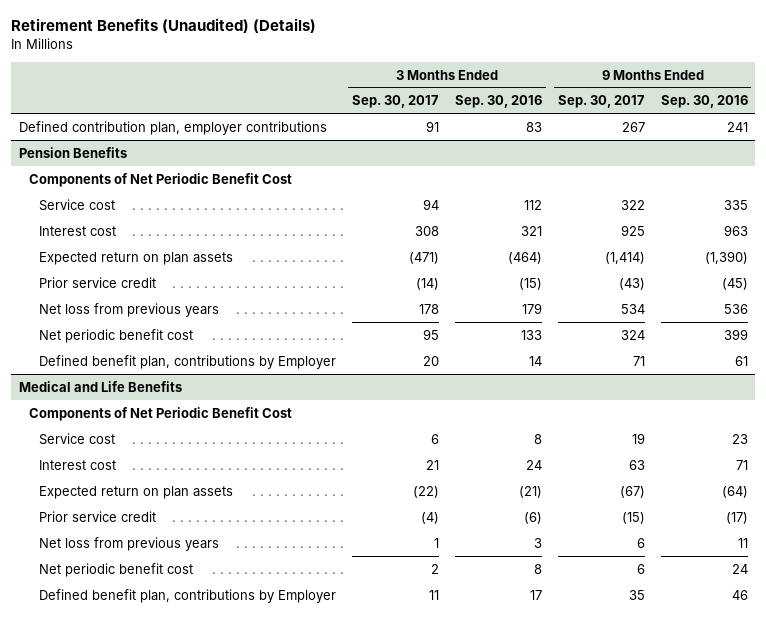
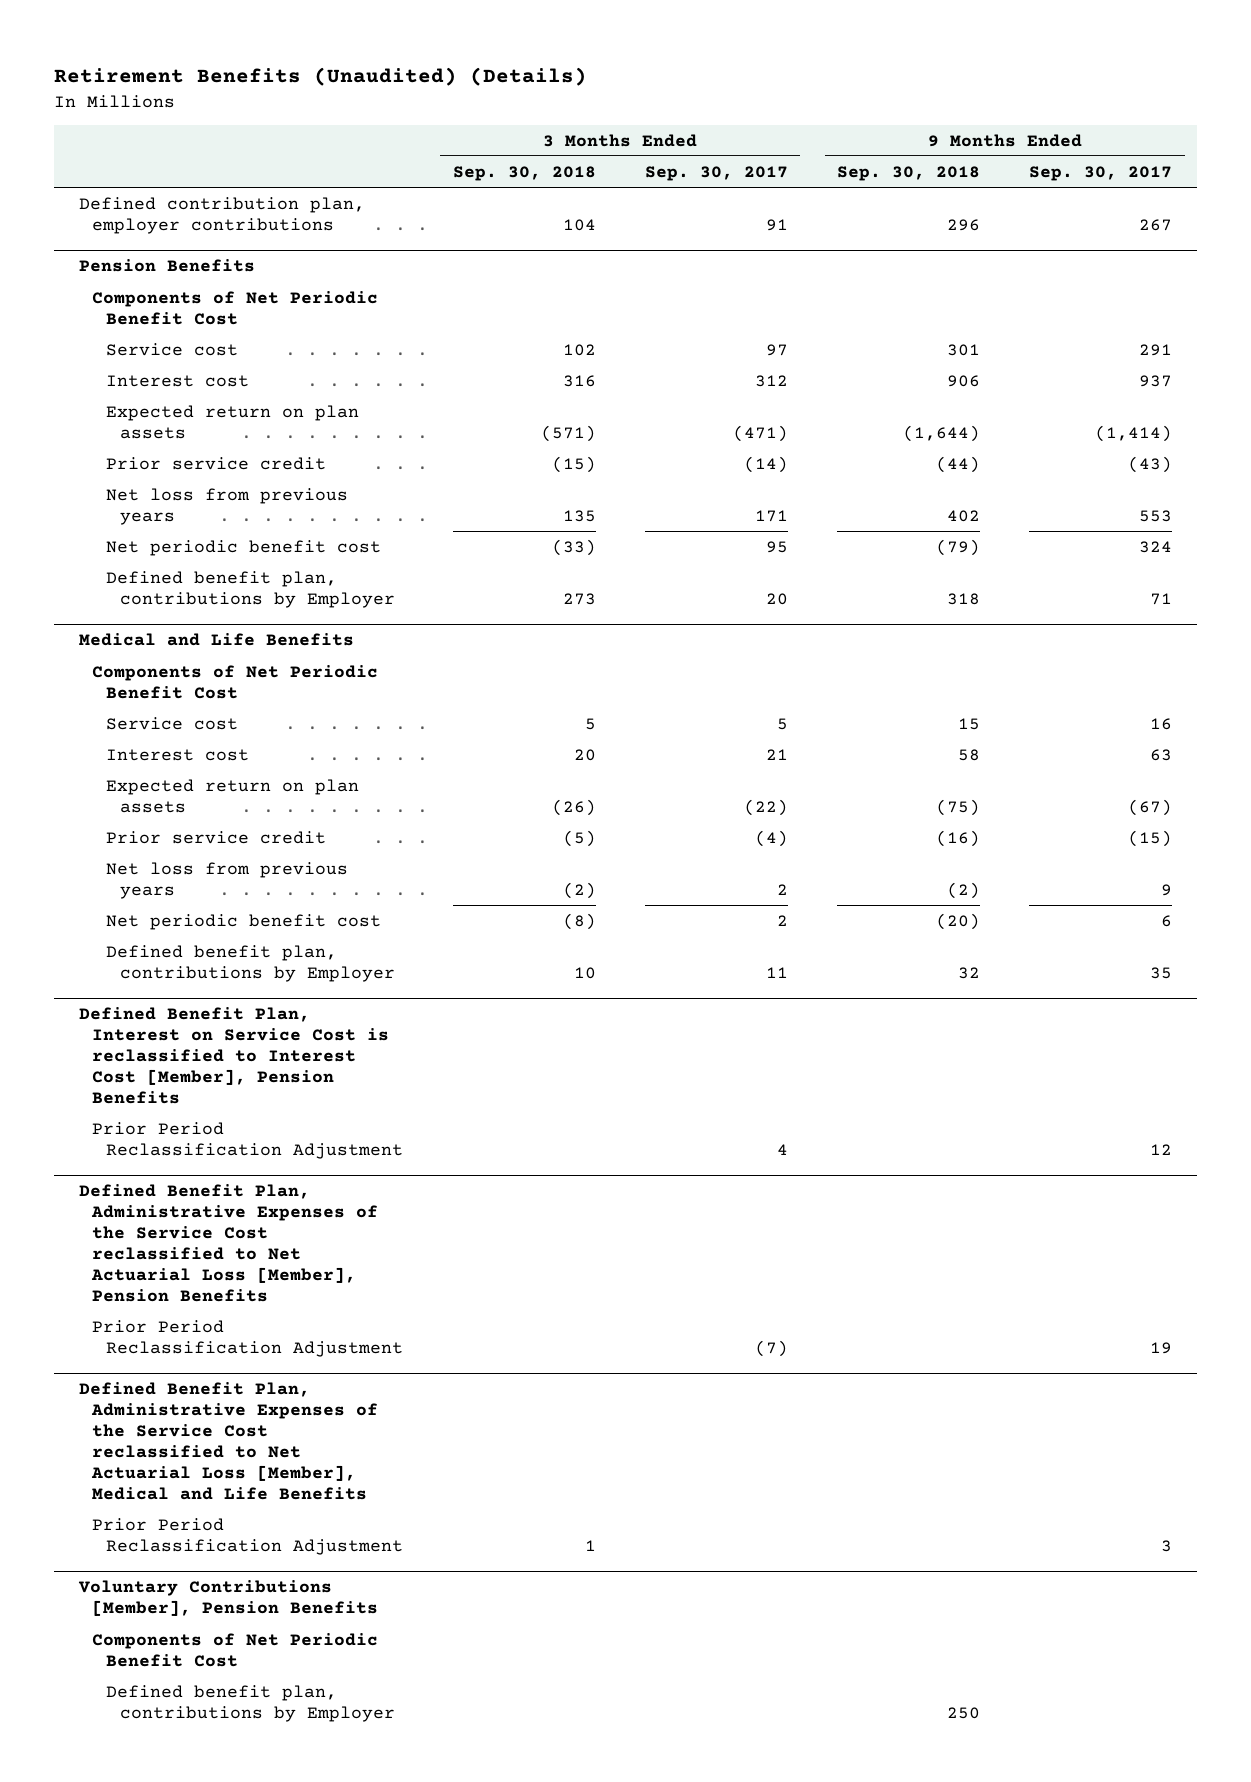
[454,95,542,109] Sep. 30, 2016 -> none
[660,95,748,109] Sep. 30, 2016 -> none
none -> [452,165,596,181] Sep. 30, 2018
none -> [837,165,981,181] Sep. 30, 2018
[423,198,440,210] 94 -> [765,343,788,356] 97
[620,199,645,210] 322 -> [1139,343,1173,356] 291
[415,225,440,236] 308 -> [754,374,788,387] 312
[620,224,645,236] 925 -> [1139,374,1173,387] 937
[419,303,440,314] 178 -> [754,509,788,522] 171
[620,303,645,314] 534 -> [1139,509,1173,522] 553
[431,433,440,444] 6 -> [776,717,788,730] 5
[631,432,645,444] 19 -> [1150,717,1173,730] 16
[434,537,440,548] 1 -> [776,883,788,895] 2
[636,537,645,548] 6 -> [1161,883,1173,896] 9
none -> [78,1007,390,1104] Defined Benefit Plan, Interest on Service Cost is reclassified to Interest Cost [Member], Pension Benefits
none -> [92,1121,404,1159] Prior Period Reclassification Adjustment
none -> [78,1184,379,1302] Defined Benefit Plan, Administrative Expenses of the Service Cost reclassified to Net Actuarial Loss [Member], Pension Benefits
none -> [92,1319,404,1357] Prior Period Reclassification Adjustment
none -> [78,1382,379,1500] Defined Benefit Plan, Administrative Expenses of the Service Cost reclassified to Net Actuarial Loss [Member], Medical and Life Benefits
none -> [92,1517,404,1555] Prior Period Reclassification Adjustment
none -> [77,1580,379,1617] Voluntary Contributions [Member], Pension Benefits
none -> [92,1632,379,1667] Components of Net Periodic Benefit Cost
none -> [106,1684,396,1722] Defined benefit plan, contributions by Employer

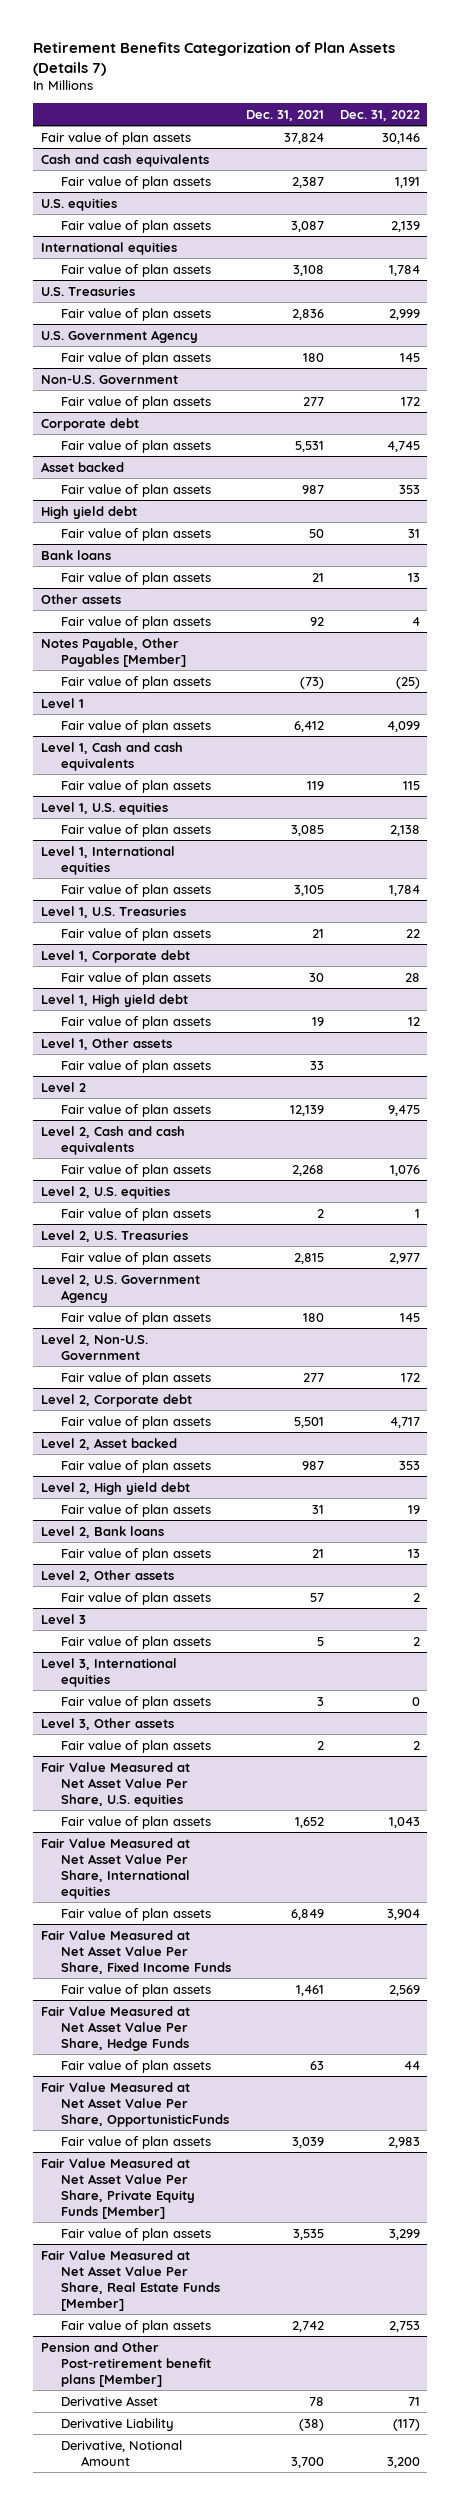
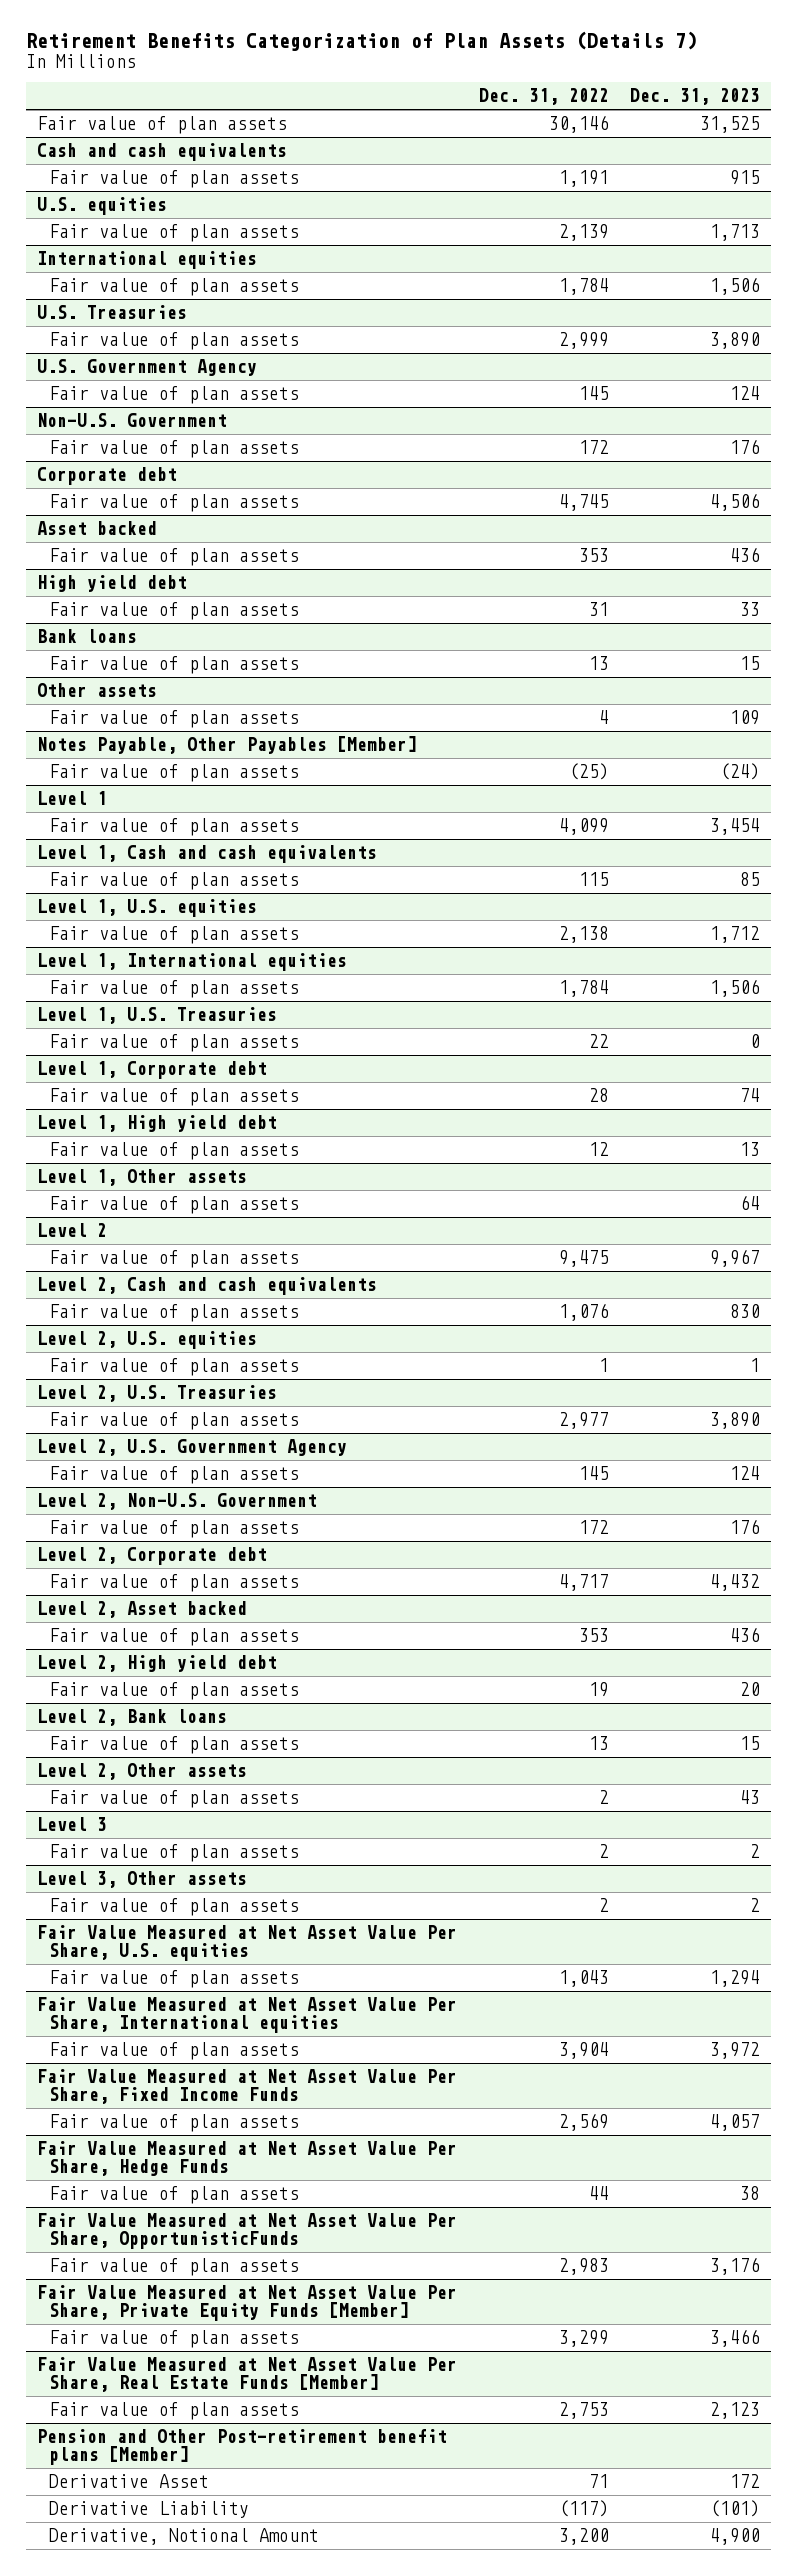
[246,109,325,121] Dec. 31, 2021 -> none
none -> [630,88,761,106] Dec. 31, 2023
[40,1657,177,1687] Level 3, International equities -> none
[60,1695,211,1709] Fair value of plan assets -> none

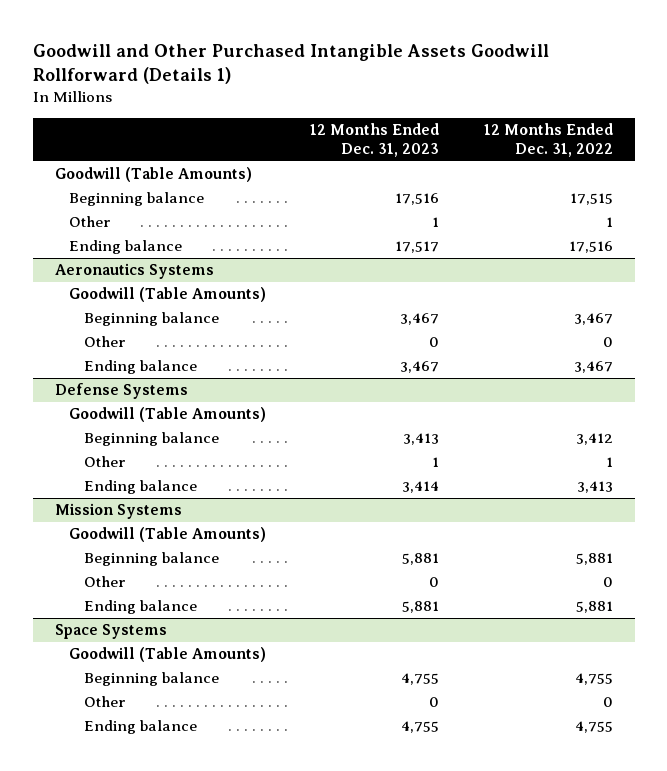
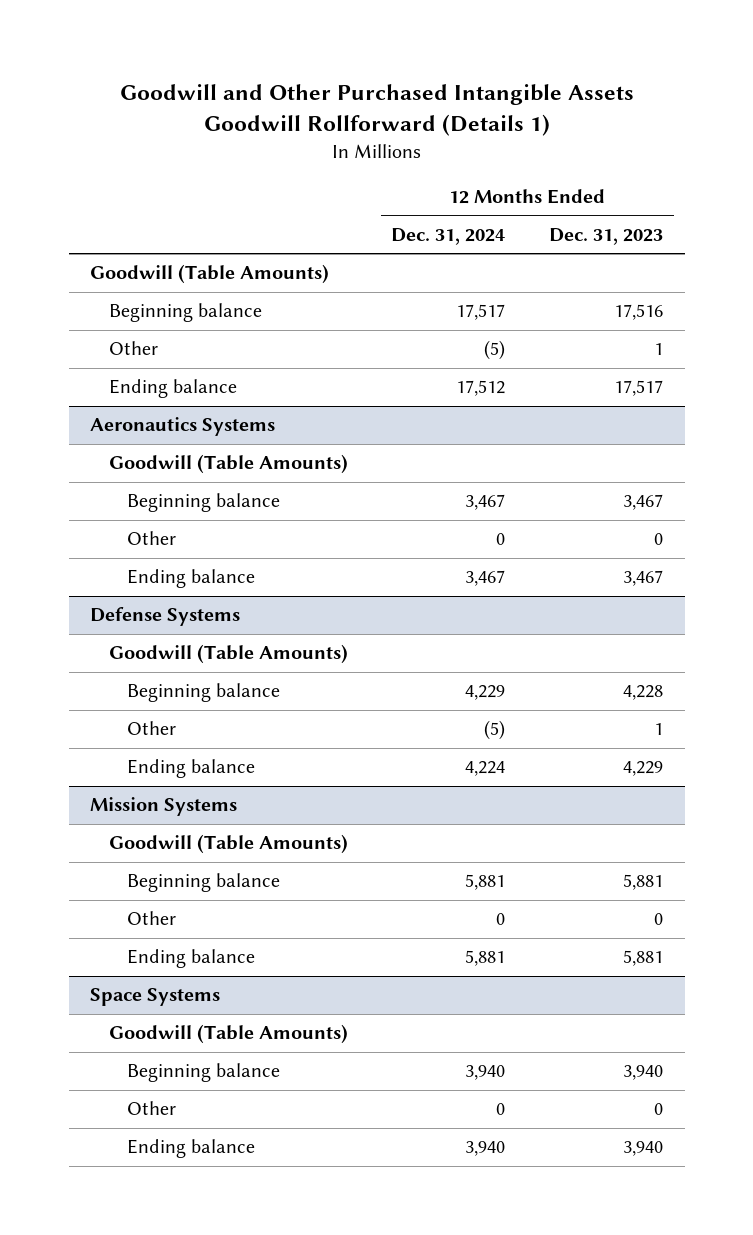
[483,122,613,158] 12 Months Ended Dec. 31, 2022 -> none
none -> [391,227,506,245] Dec. 31, 2024
[403,433,440,446] 3,413 -> [623,685,664,701] 4,228
[402,481,440,494] 3,414 -> [623,761,664,777] 4,229
[401,673,440,686] 4,755 -> [623,1065,664,1081] 3,940
[401,721,440,734] 4,755 -> [623,1141,664,1157] 3,940

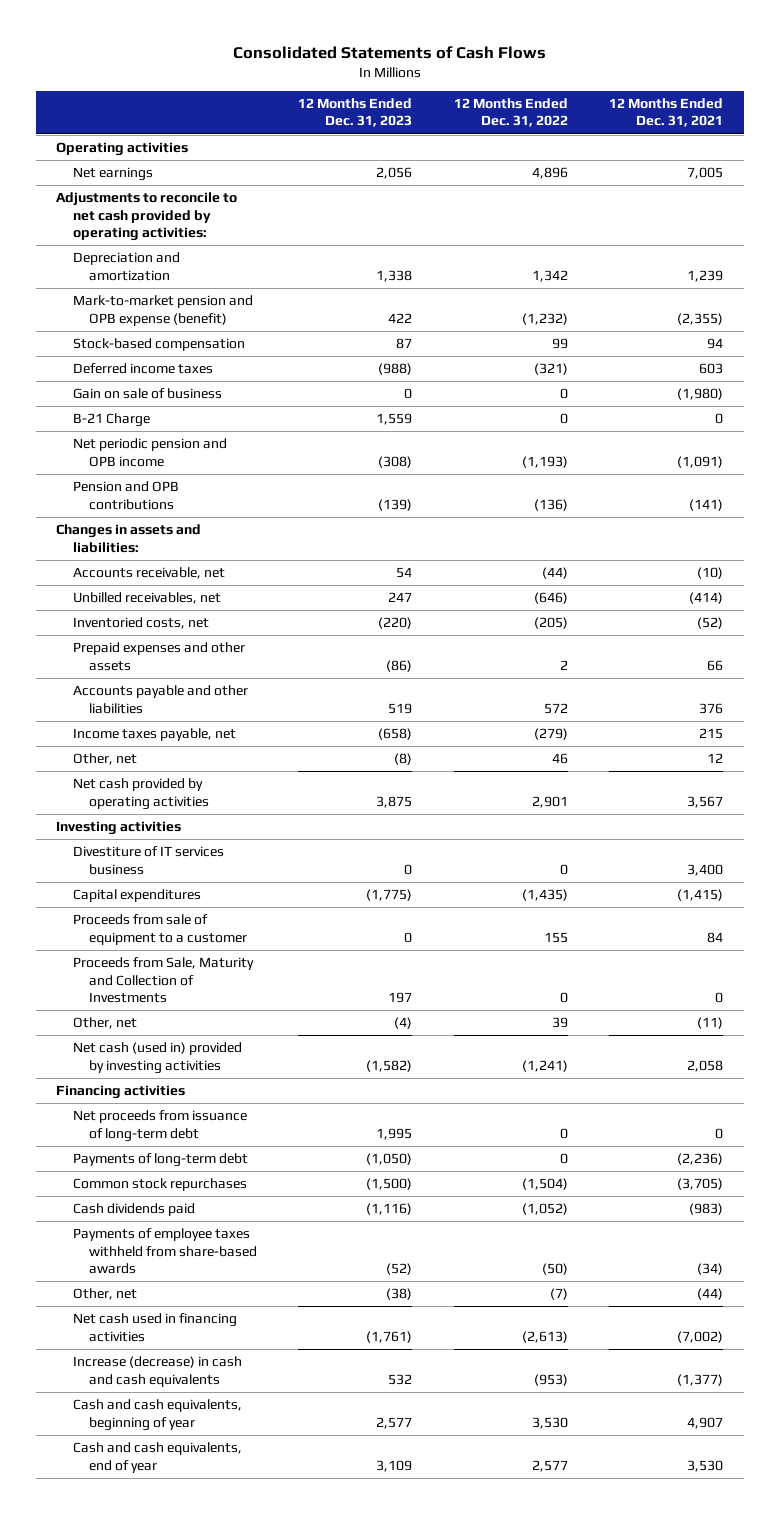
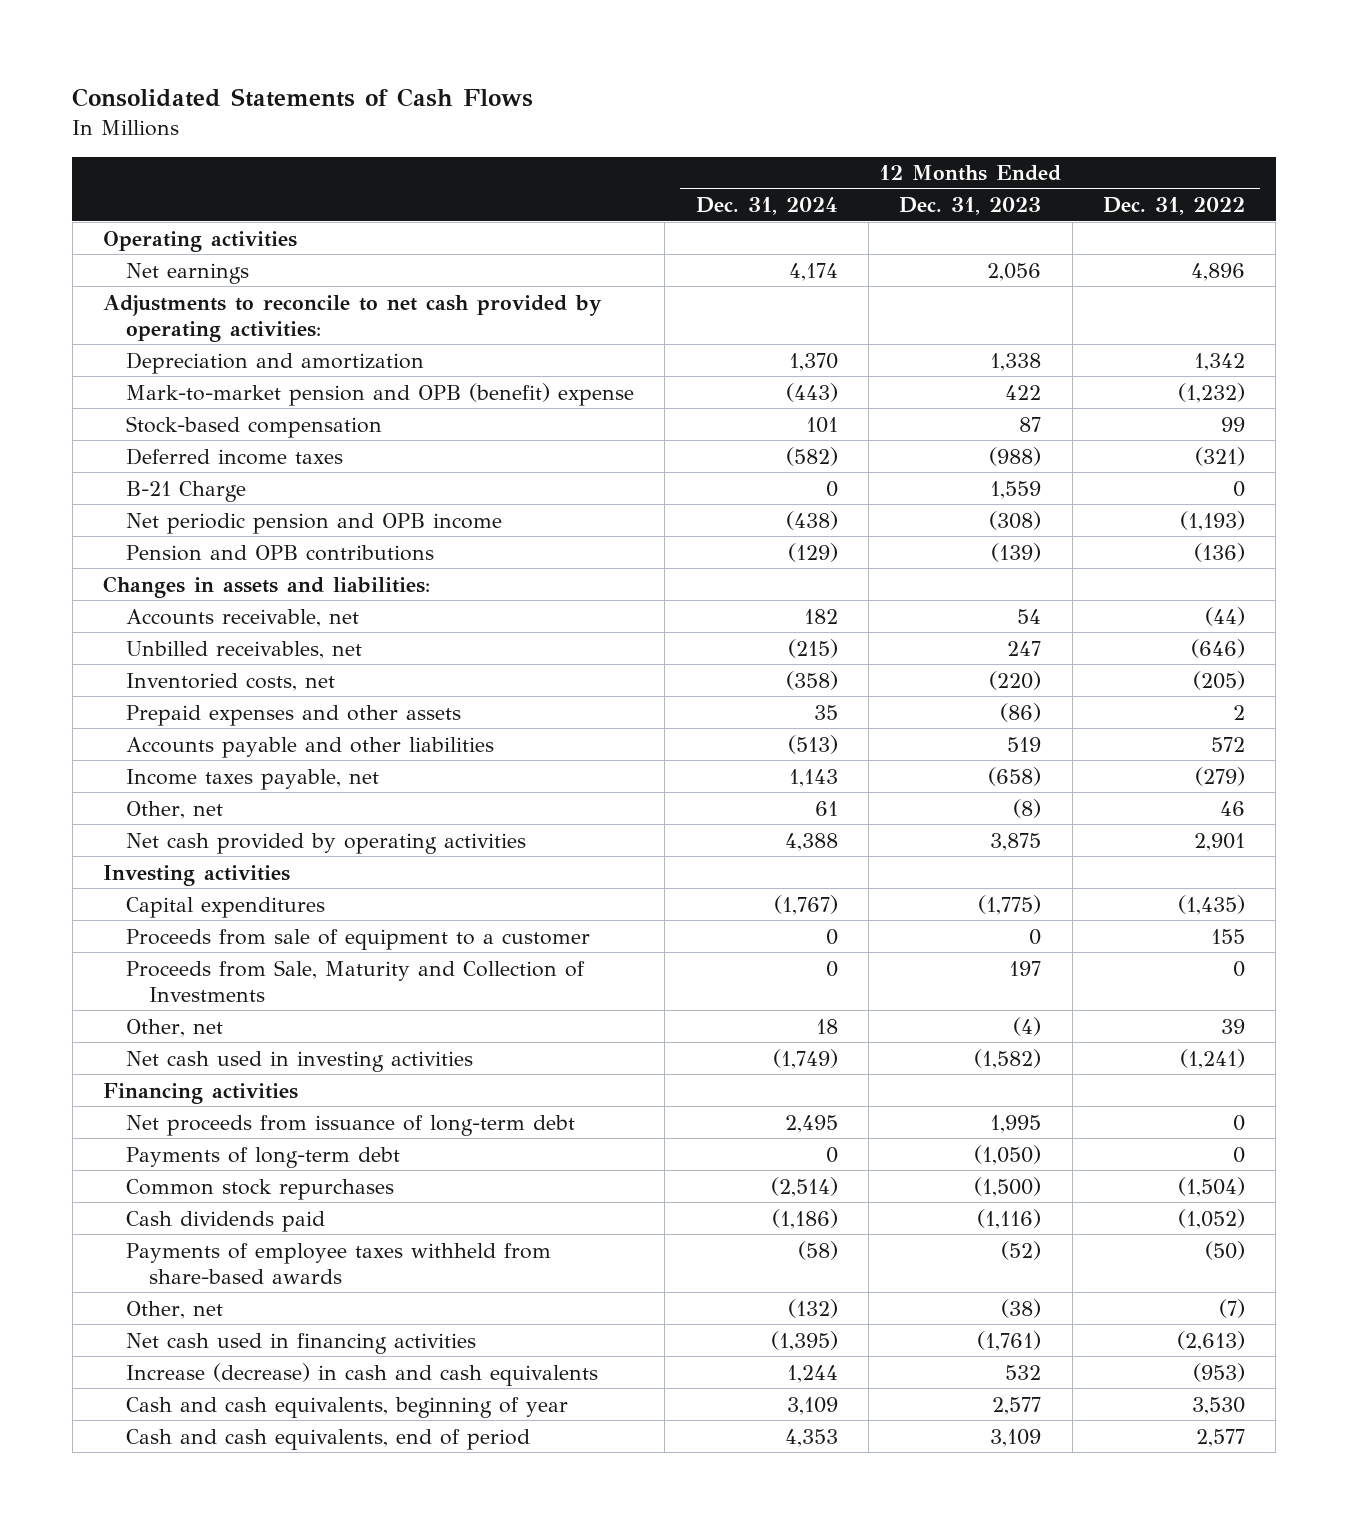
[609,98,724,128] 12 Months Ended Dec. 31, 2021 -> none
none -> [695,197,838,216] Dec. 31, 2024
[72,295,253,326] Mark-to-market pension and OPB expense (benefit) -> [126,382,635,406] Mark-to-market pension and OPB (benefit) expense
[72,388,222,400] Gain on sale of business -> none
[72,846,224,875] Divestiture of IT services business -> none
[72,1042,242,1074] Net cash (used in) provided by investing activities -> [126,1050,474,1072] Net cash used in investing activities
[72,1442,242,1473] Cash and cash equivalents, end of year -> [126,1428,531,1450] Cash and cash equivalents, end of period

